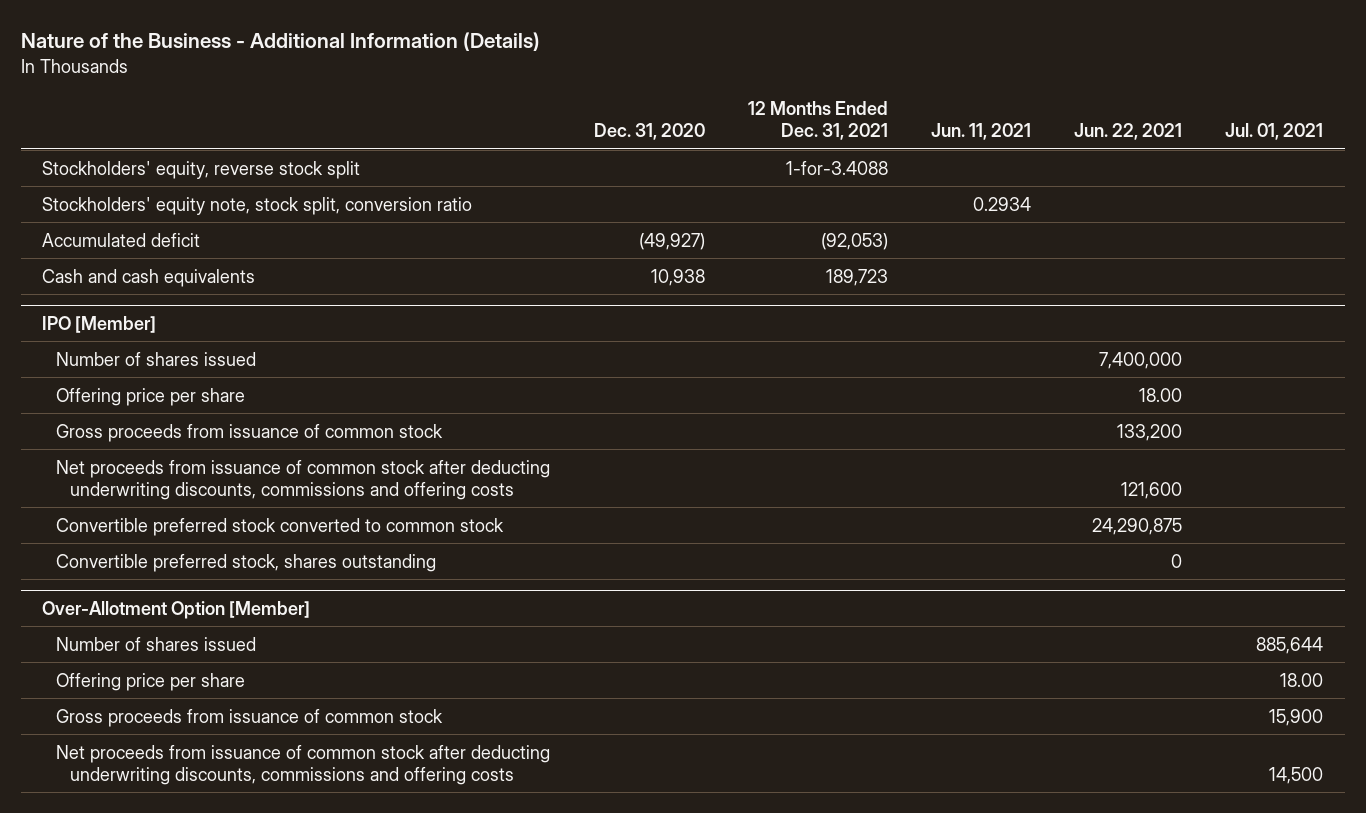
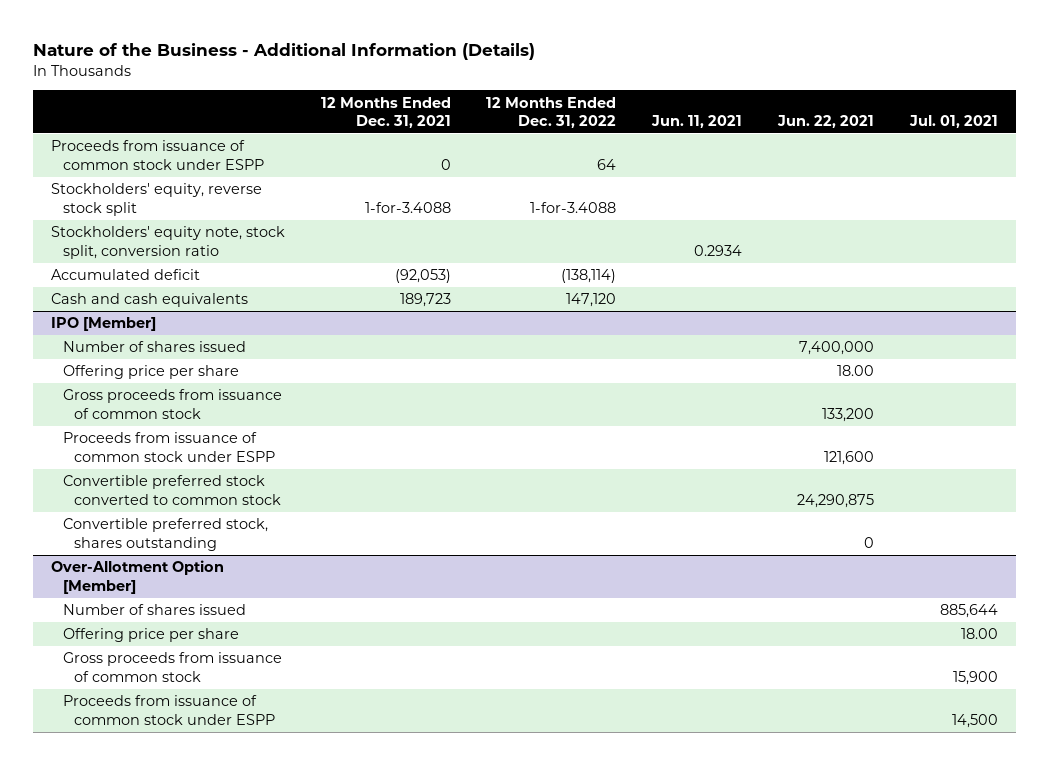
[593,123,705,141] Dec. 31, 2020 -> none
none -> [486,96,617,129] 12 Months Ended Dec. 31, 2022
none -> [50,140,264,170] Proceeds from issuance of common stock under ESPP
[56,459,551,500] Net proceeds from issuance of common stock after deducting underwriting discounts, commissions and offering costs -> [62,432,276,462] Proceeds from issuance of common stock under ESPP
[56,744,551,785] Net proceeds from issuance of common stock after deducting underwriting discounts, commissions and offering costs -> [62,695,276,725] Proceeds from issuance of common stock under ESPP

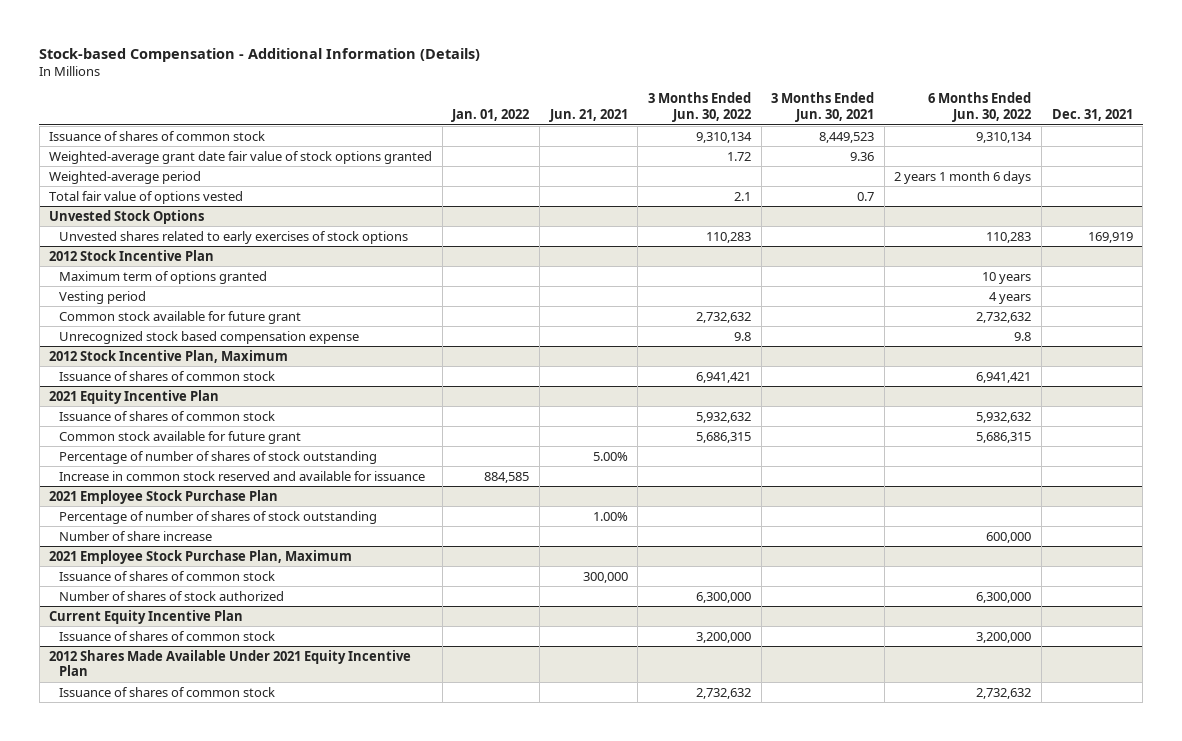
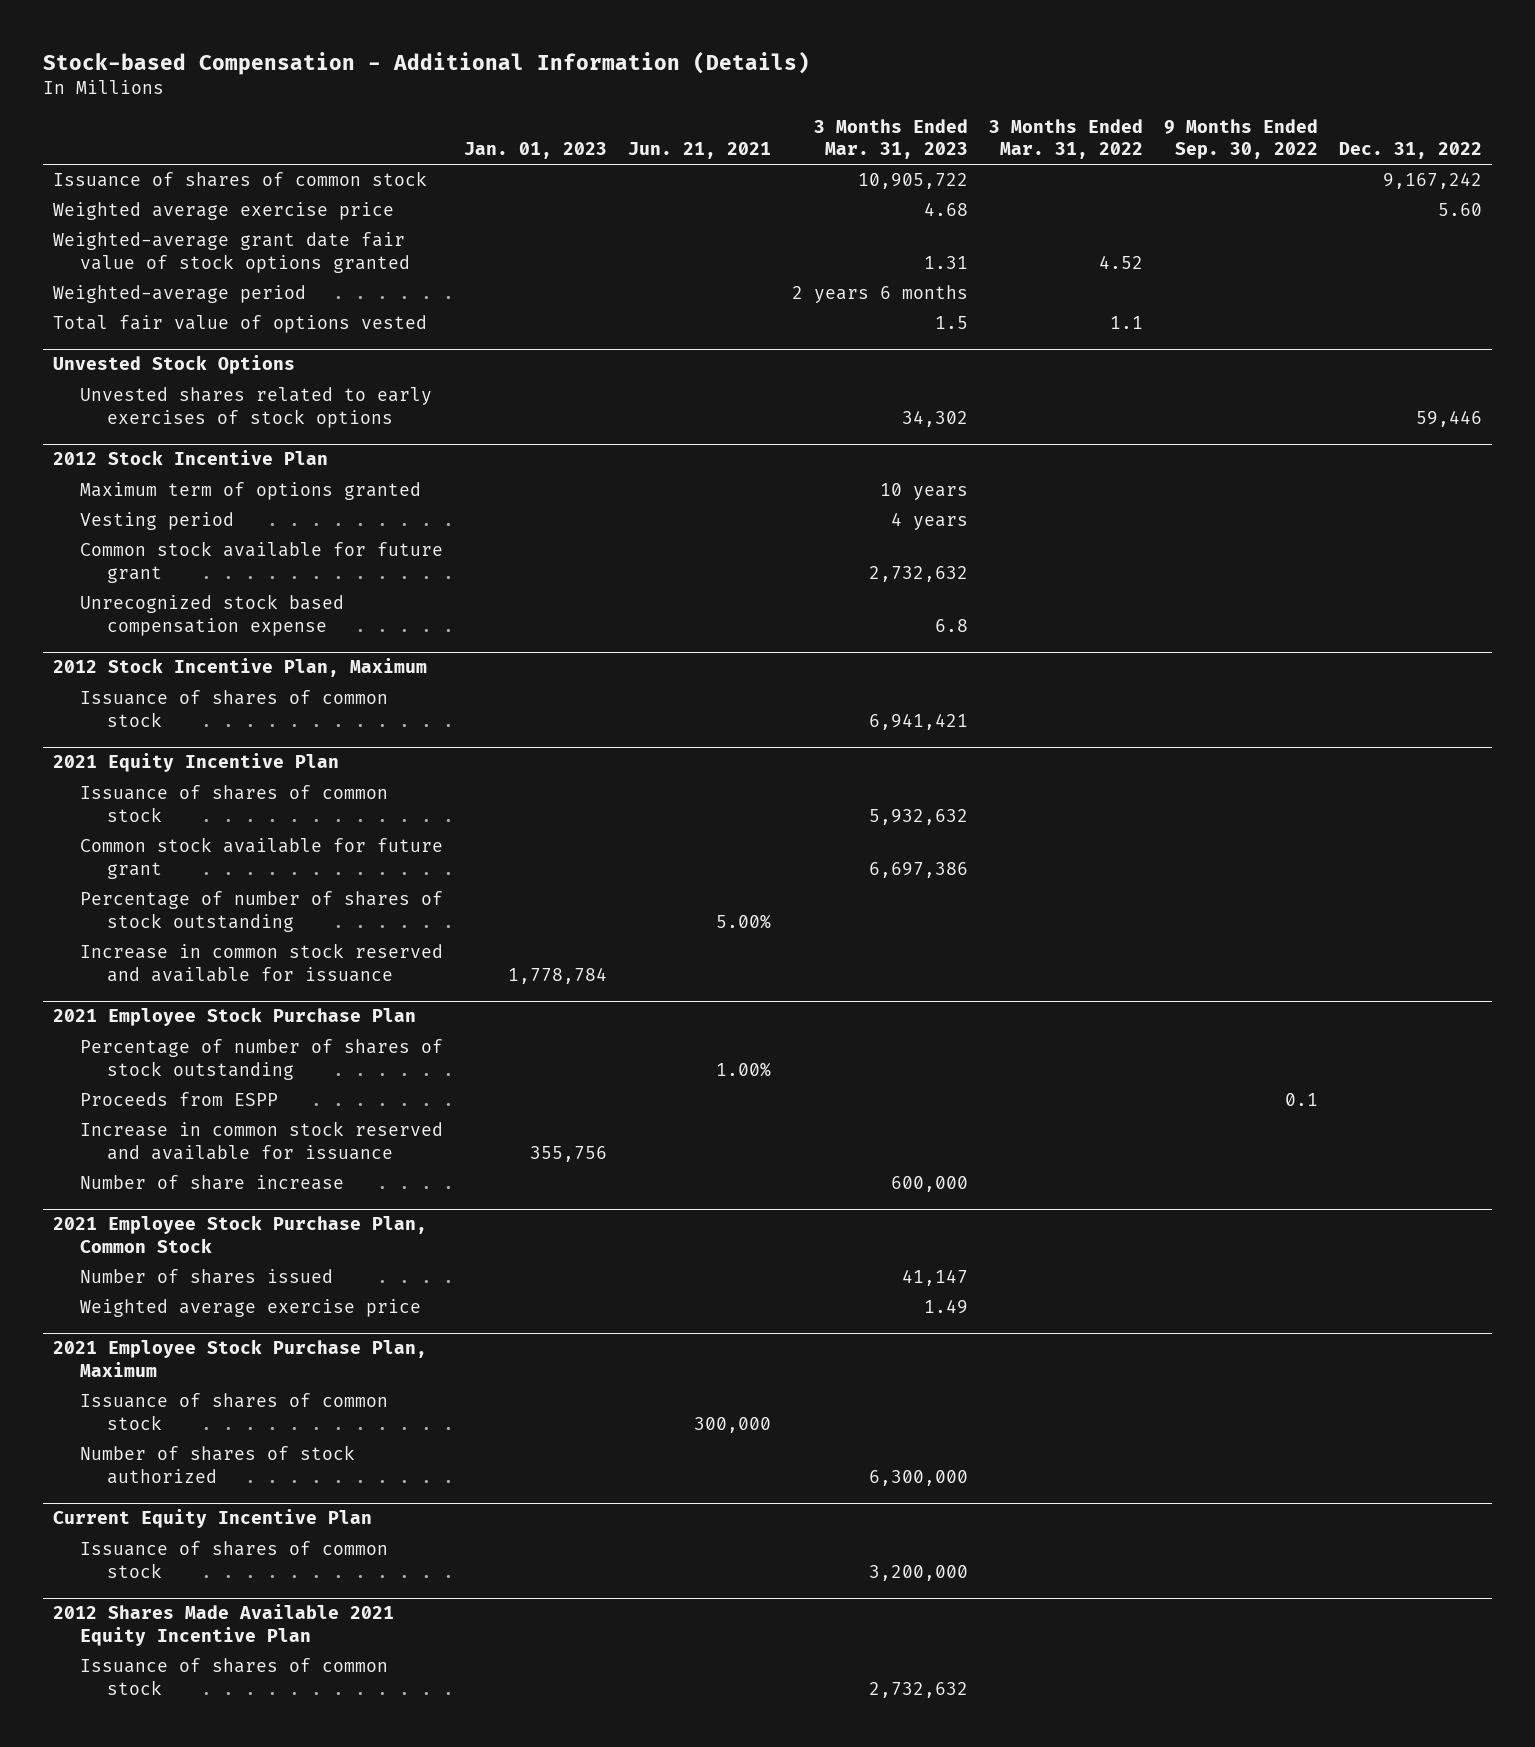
[451,109,530,123] Jan. 01, 2022 -> none
[647,92,751,123] 3 Months Ended Jun. 30, 2022 -> none
[771,92,875,123] 3 Months Ended Jun. 30, 2021 -> none
[928,92,1032,123] 6 Months Ended Jun. 30, 2022 -> none
[1051,109,1133,122] Dec. 31, 2021 -> none
none -> [464,142,608,160] Jan. 01, 2023
none -> [813,118,968,160] 3 Months Ended Mar. 31, 2023
none -> [988,118,1143,160] 3 Months Ended Mar. 31, 2022
none -> [1163,118,1318,160] 9 Months Ended Sep. 30, 2022
none -> [1338,142,1482,160] Dec. 31, 2022
none -> [53,202,395,221] Weighted average exercise price
none -> [80,1092,279,1107] Proceeds from ESPP
none -> [80,1121,444,1160] Increase in common stock reserved and available for issuance
none -> [53,1215,428,1253] 2021 Employee Stock Purchase Plan, Common Stock
none -> [80,1269,334,1285] Number of shares issued
none -> [80,1299,422,1318] Weighted average exercise price
[49,649,412,677] 2012 Shares Made Available Under 2021 Equity Incentive Plan -> [53,1604,395,1646] 2012 Shares Made Available 2021 Equity Incentive Plan

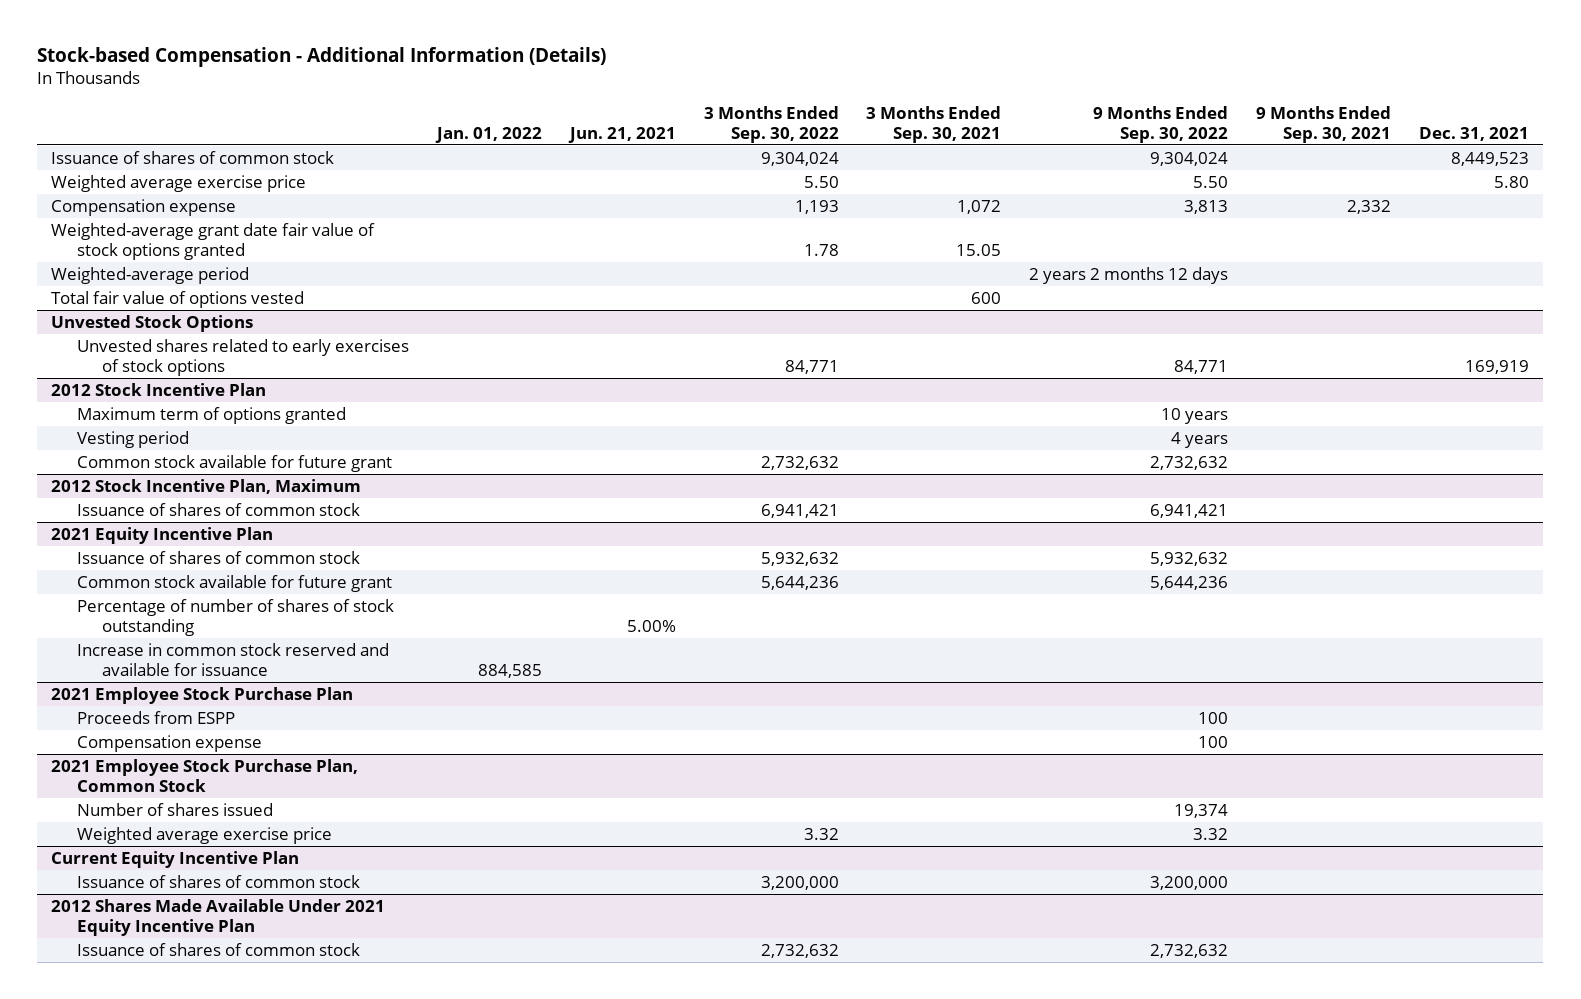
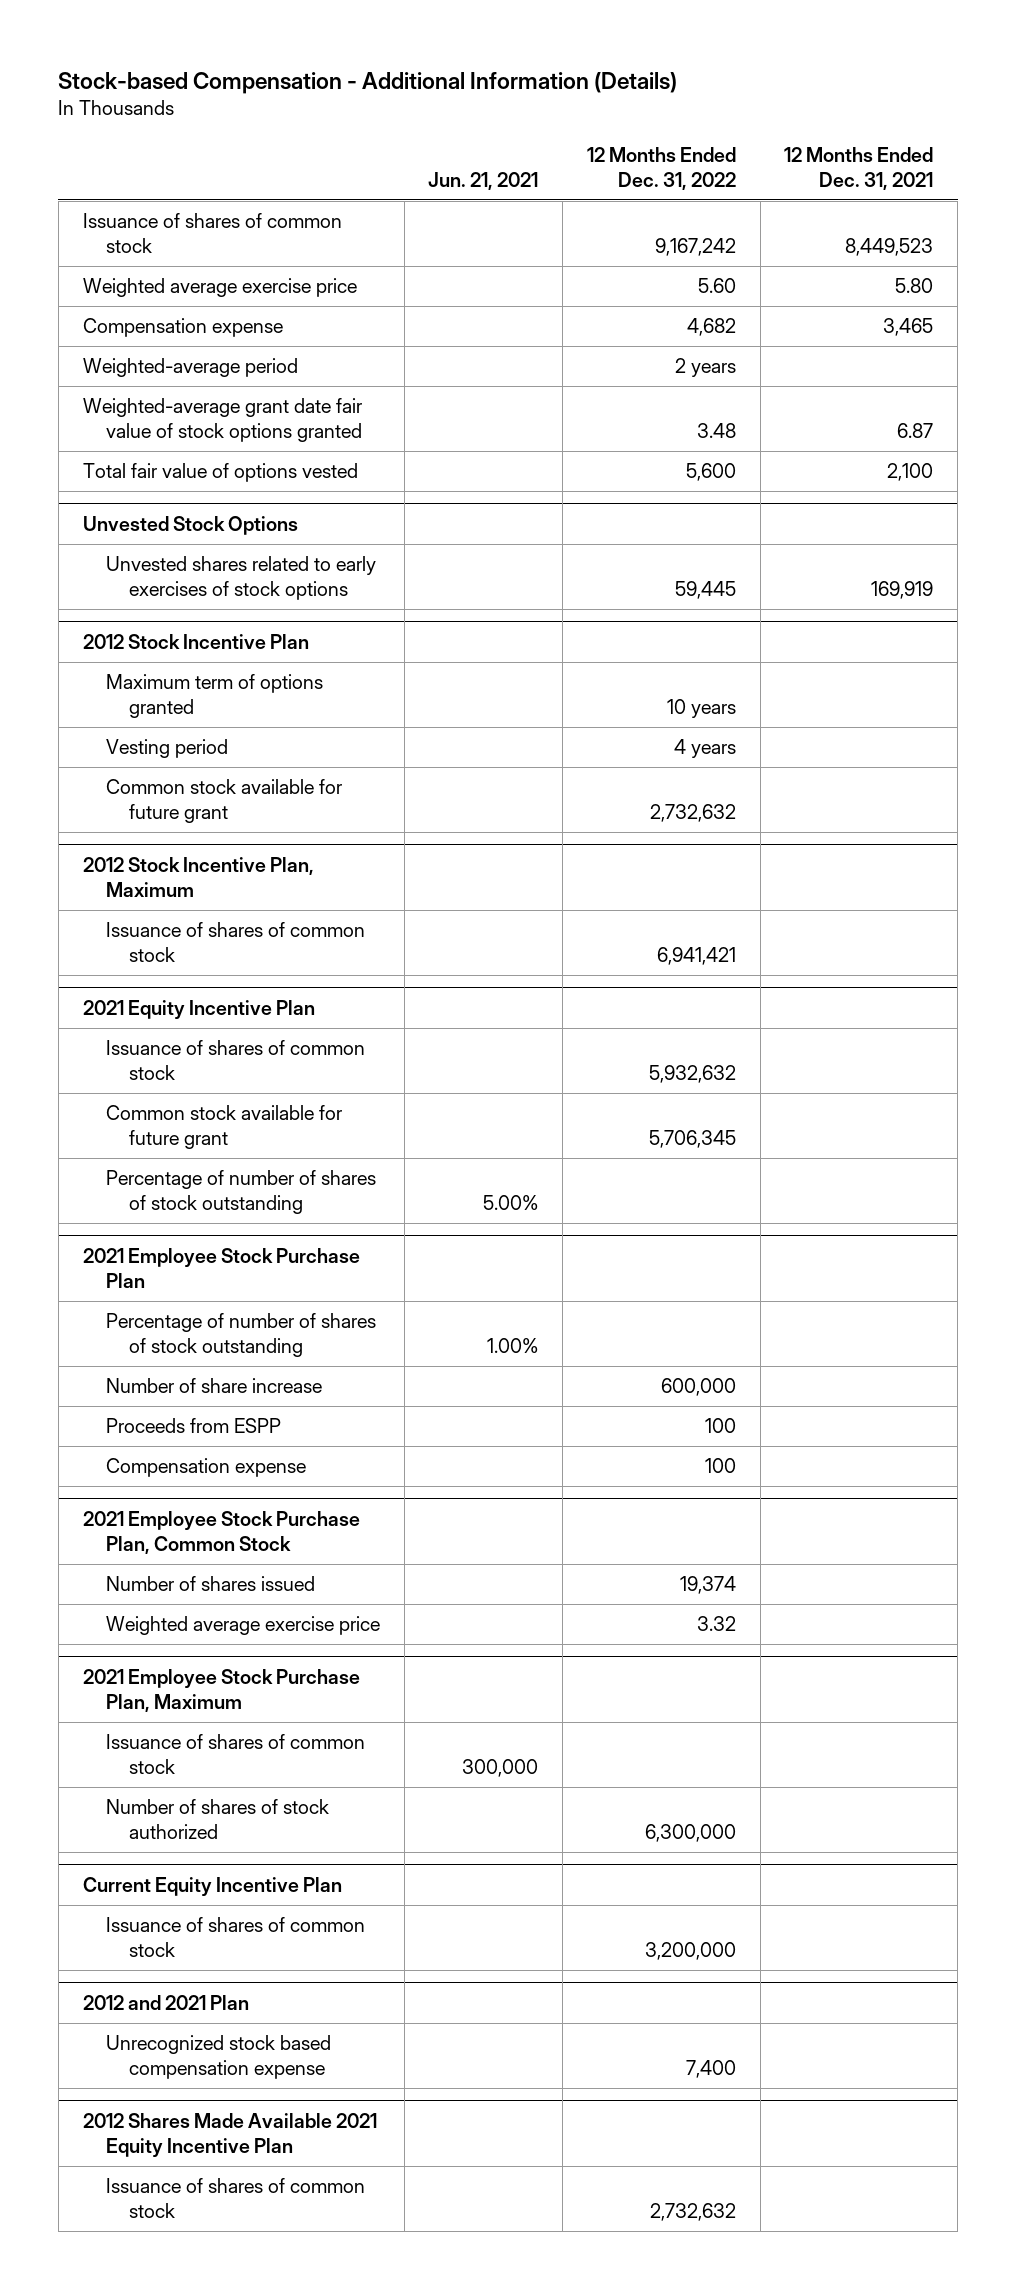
[434,126,542,143] Jan. 01, 2022 -> none
[703,105,839,143] 3 Months Ended Sep. 30, 2022 -> none
[866,105,1002,143] 3 Months Ended Sep. 30, 2021 -> none
[1093,105,1229,143] 9 Months Ended Sep. 30, 2022 -> none
[1256,105,1392,143] 9 Months Ended Sep. 30, 2021 -> none
[1419,126,1530,141] Dec. 31, 2021 -> none
none -> [586,146,736,190] 12 Months Ended Dec. 31, 2022
none -> [784,146,934,190] 12 Months Ended Dec. 31, 2021
[51,222,376,260] Weighted-average grant date fair value of stock options granted -> [82,398,363,443] Weighted-average grant date fair value of stock options granted
[76,642,389,676] Increase in common stock reserved and available for issuance -> none
none -> [106,1313,377,1358] Percentage of number of shares of stock outstanding
none -> [106,1378,323,1394] Number of share increase
none -> [82,1668,360,1712] 2021 Employee Stock Purchase Plan, Maximum
none -> [106,1734,366,1775] Issuance of shares of common stock
none -> [106,1799,330,1840] Number of shares of stock authorized
none -> [82,1994,249,2010] 2012 and 2021 Plan
none -> [106,2035,332,2080] Unrecognized stock based compensation expense
[51,898,386,936] 2012 Shares Made Available Under 2021 Equity Incentive Plan -> [82,2112,377,2157] 2012 Shares Made Available 2021 Equity Incentive Plan

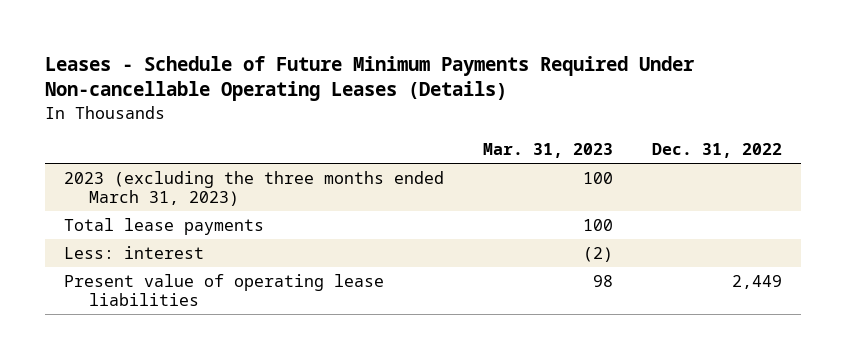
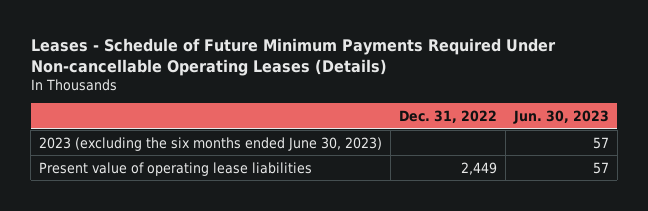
[483,143,614,159] Mar. 31, 2023 -> none
none -> [512,109,609,124] Jun. 30, 2023
[64,217,265,235] Total lease payments -> none
[64,245,205,259] Less: interest -> none
[64,170,445,207] 2023 (excluding the three months ended March 31, 2023) -> [39,136,383,151] 2023 (excluding the six months ended June 30, 2023)

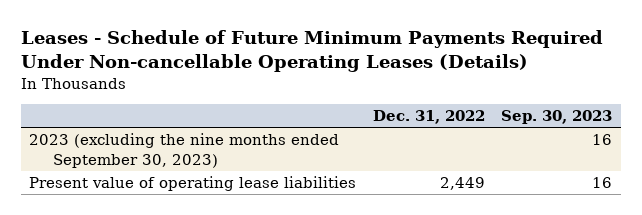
[512,109,609,124] Jun. 30, 2023 -> none
none -> [501,110,613,125] Sep. 30, 2023
[39,136,383,151] 2023 (excluding the six months ended June 30, 2023) -> [29,133,340,168] 2023 (excluding the nine months ended September 30, 2023)

